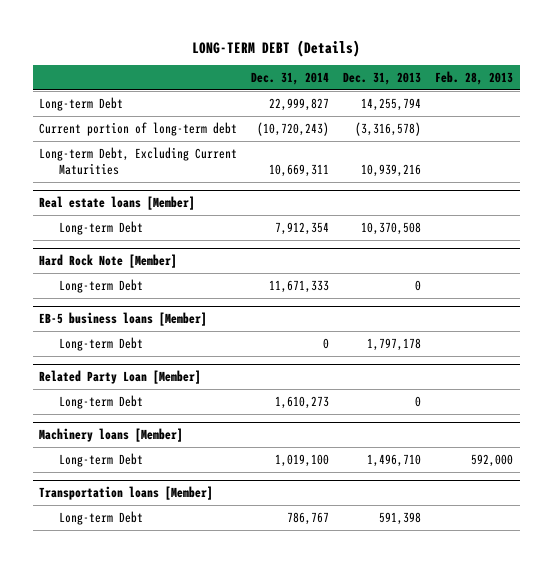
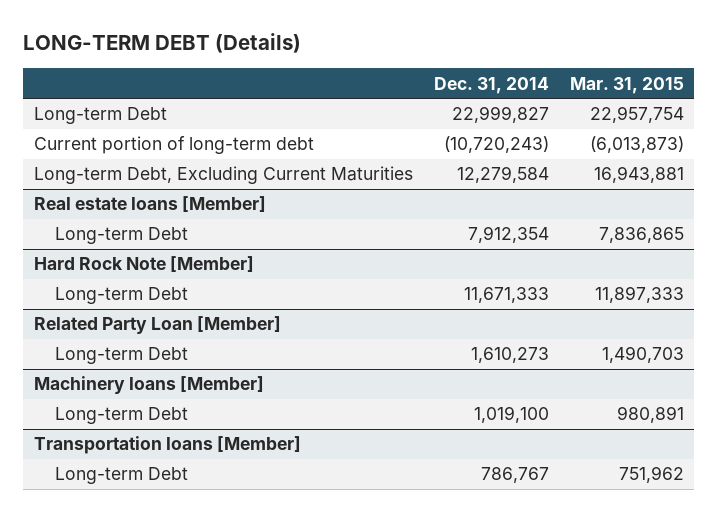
[343,72,422,86] Dec. 31, 2013 -> none
[435,71,514,86] Feb. 28, 2013 -> none
none -> [569,76,684,94] Mar. 31, 2015
[269,164,330,178] 10,669,311 -> [456,166,549,184] 12,279,584
[39,312,208,327] EB-5 business loans [Member] -> none
[59,336,144,351] Long-term Debt -> none

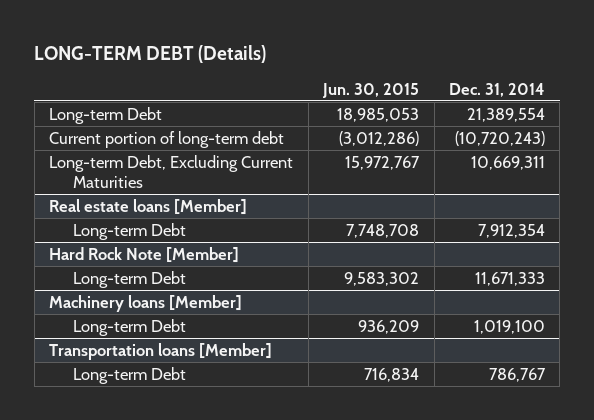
[569,76,684,94] Mar. 31, 2015 -> none
none -> [322,82,420,98] Jun. 30, 2015
[451,106,549,124] 22,999,827 -> [466,107,545,122] 21,389,554
[456,166,549,184] 12,279,584 -> [470,155,545,170] 10,669,311
[33,316,281,335] Related Party Loan [Member] -> none
[55,347,189,365] Long-term Debt -> none

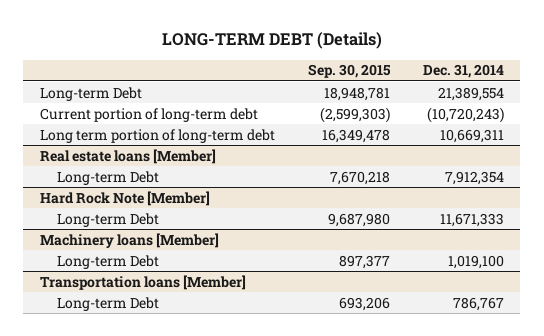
[322,82,420,98] Jun. 30, 2015 -> none
none -> [307,64,391,79] Sep. 30, 2015
[49,154,294,188] Long-term Debt, Excluding Current Maturities -> [39,128,275,143] Long term portion of long-term debt

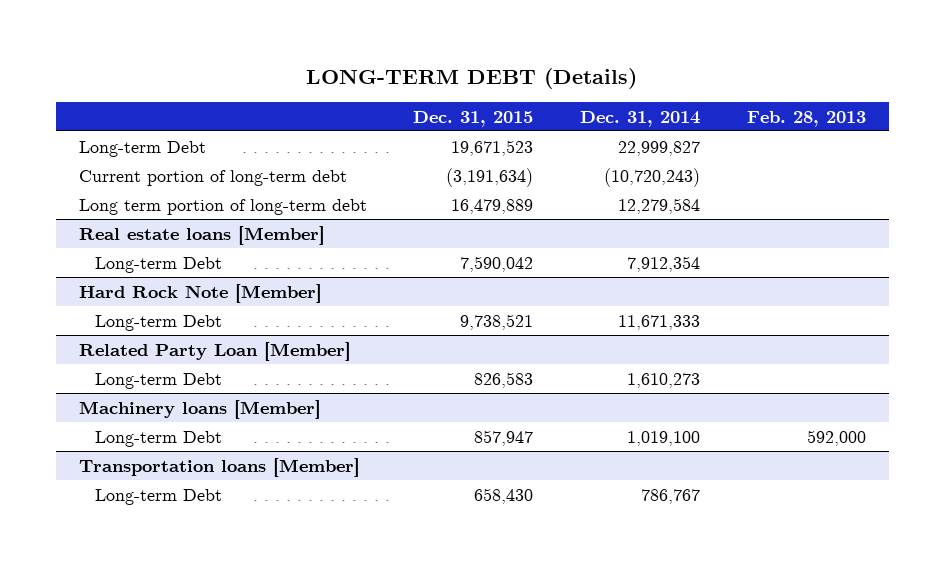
[307,64,391,79] Sep. 30, 2015 -> none
none -> [413,110,534,127] Dec. 31, 2015
none -> [746,110,866,127] Feb. 28, 2013
[437,86,504,101] 21,389,554 -> [617,140,700,156] 22,999,827
[439,128,504,143] 10,669,311 -> [617,197,700,214] 12,279,584
none -> [78,341,351,361] Related Party Loan [Member]
none -> [94,372,222,389] Long-term Debt

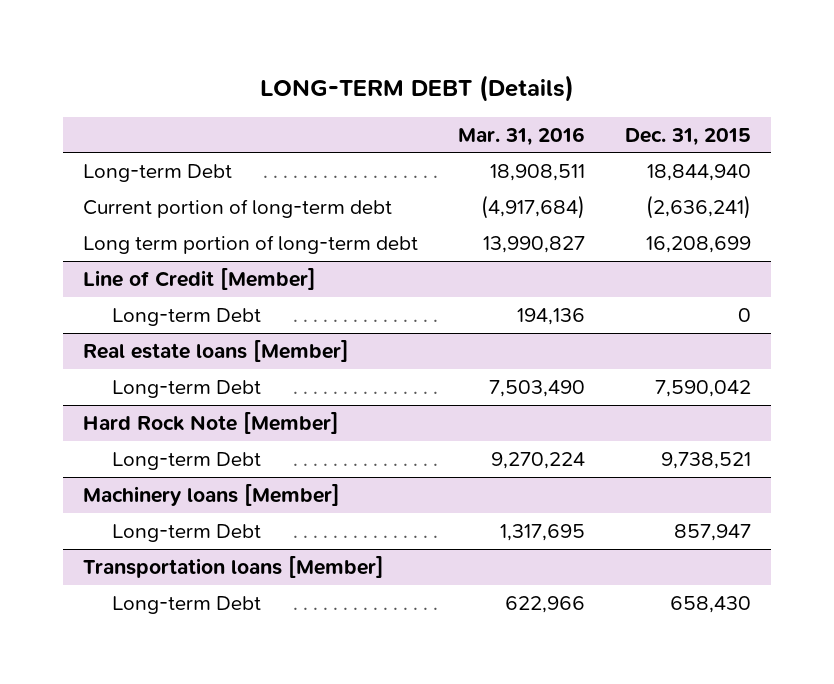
[579,110,700,127] Dec. 31, 2014 -> none
[746,110,866,127] Feb. 28, 2013 -> none
none -> [457,126,585,146] Mar. 31, 2016
[451,139,534,156] 19,671,523 -> [647,163,752,181] 18,844,940
[446,167,534,187] (3,191,634) -> [646,194,752,219] (2,636,241)
[451,198,534,214] 16,479,889 -> [646,235,752,253] 16,208,699
none -> [82,267,316,290] Line of Credit [Member]
none -> [112,307,262,326] Long-term Debt
[78,341,351,361] Related Party Loan [Member] -> none
[94,372,222,389] Long-term Debt -> none

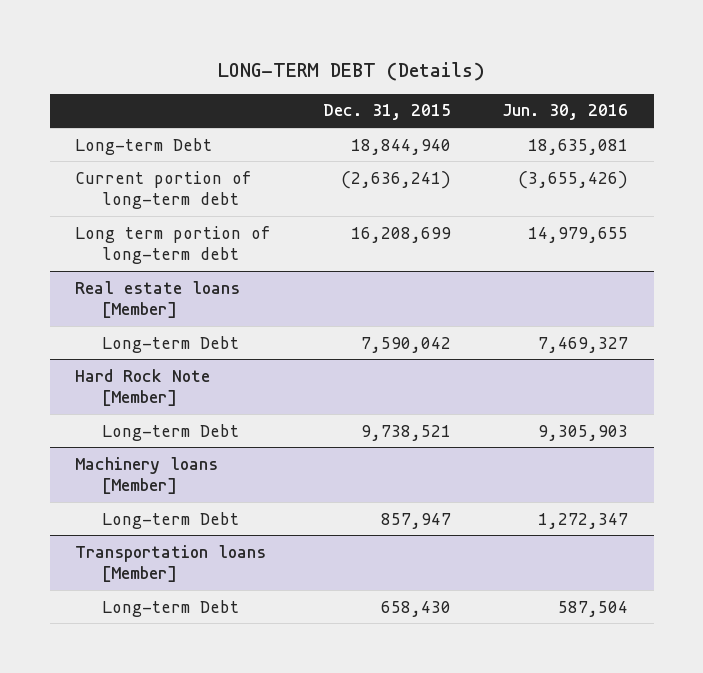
[457,126,585,146] Mar. 31, 2016 -> none
none -> [502,104,629,121] Jun. 30, 2016
[82,267,316,290] Line of Credit [Member] -> none
[112,307,262,326] Long-term Debt -> none

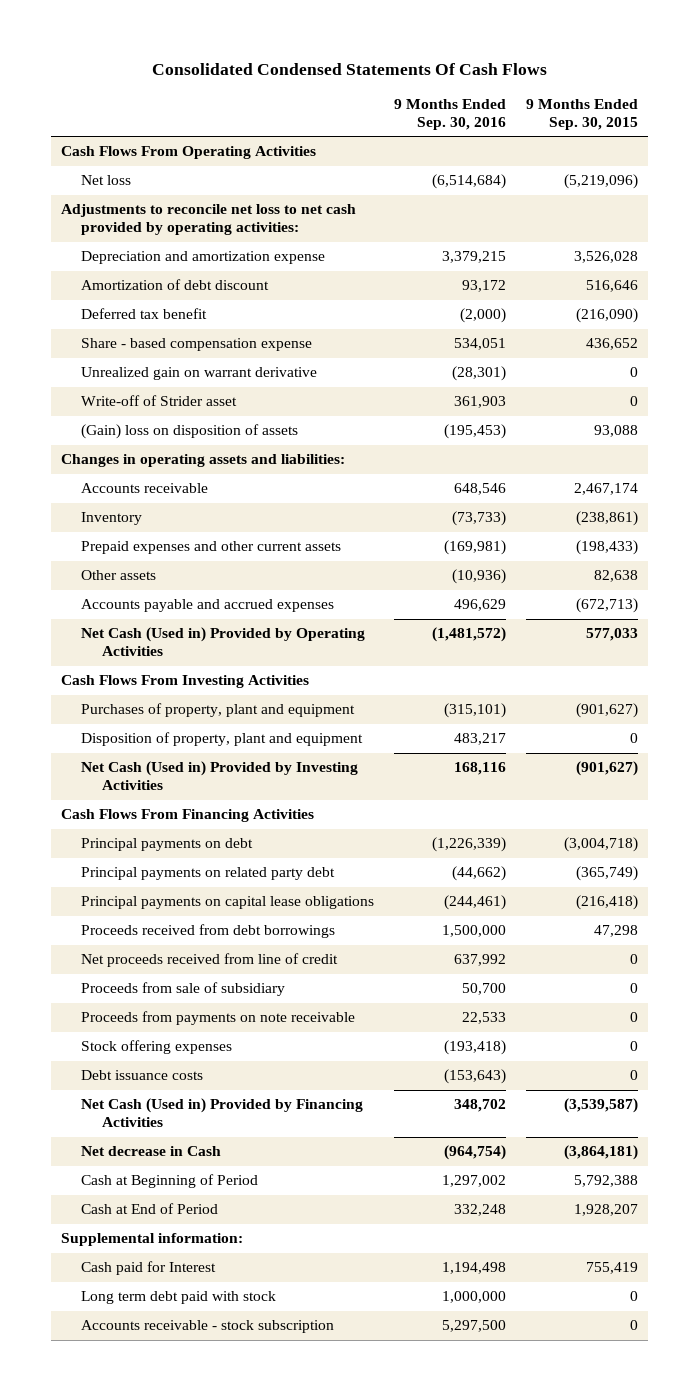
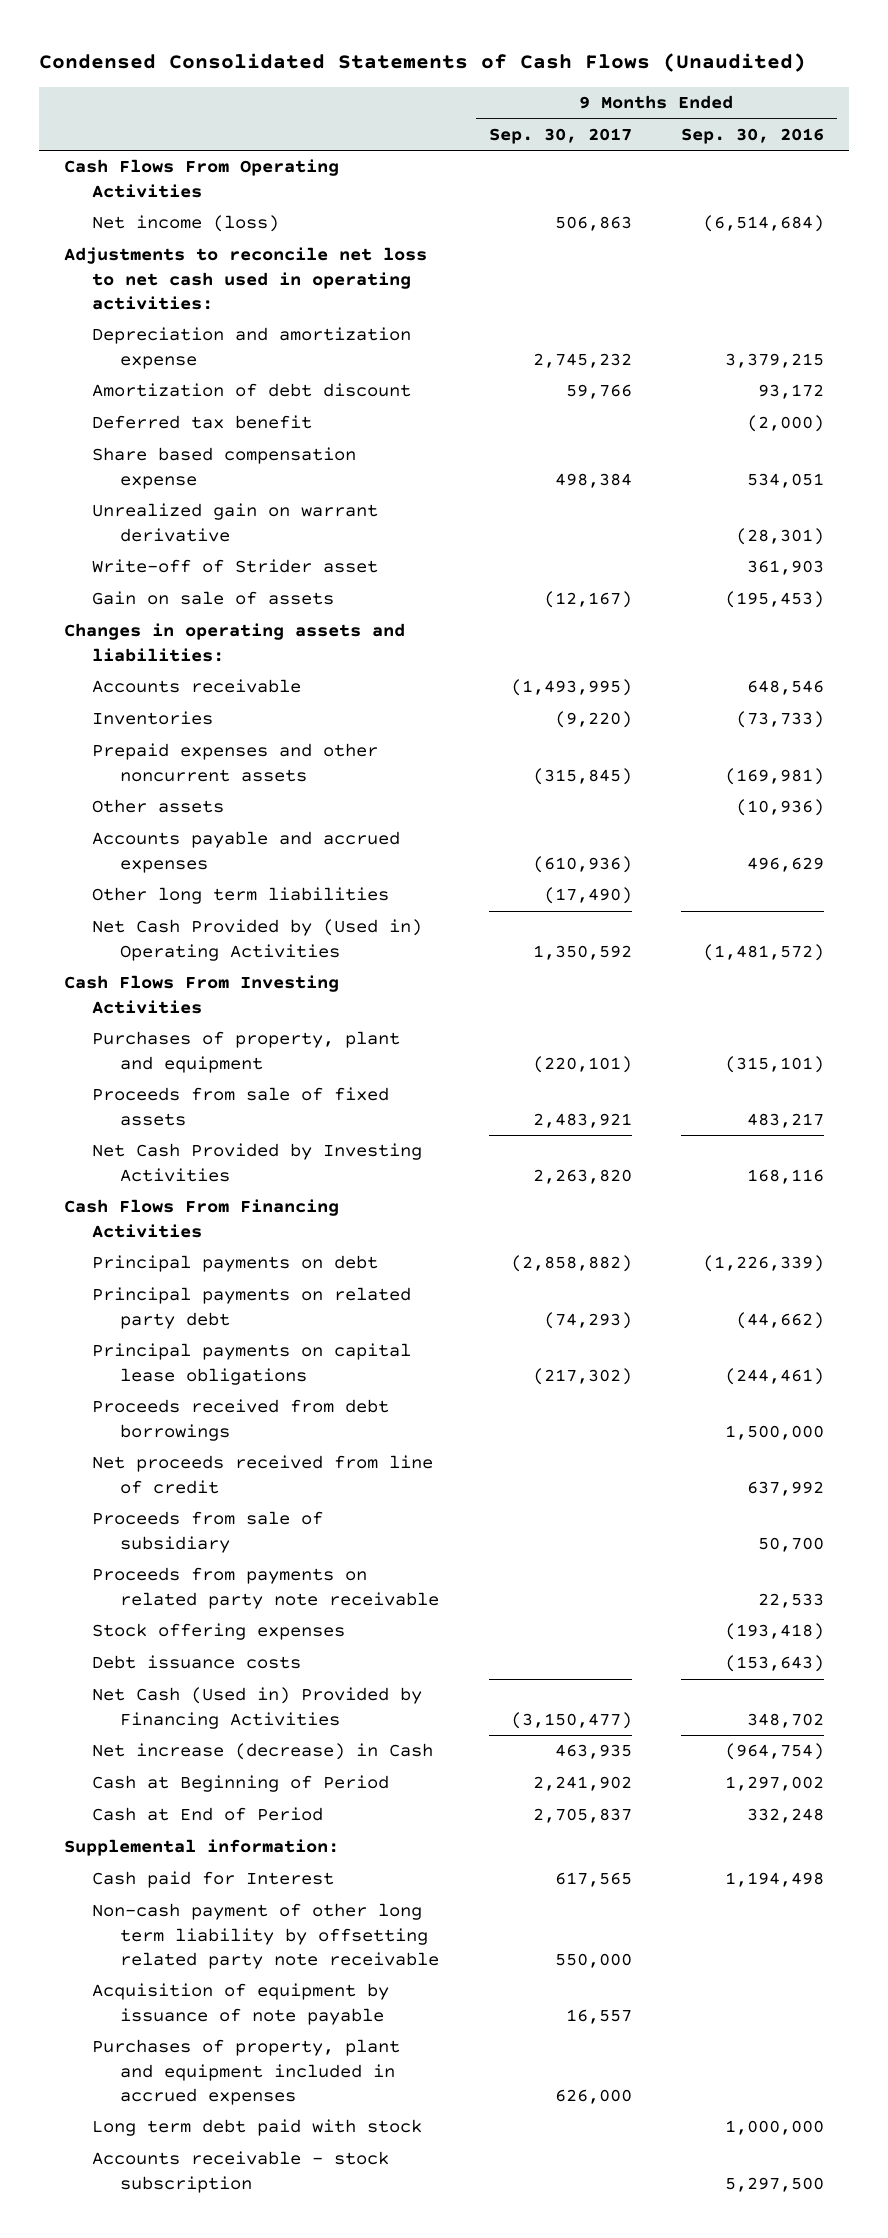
[151,62,547,75] Consolidated Condensed Statements Of Cash Flows -> [39,53,807,73] Condensed Consolidated Statements of Cash Flows (Unaudited)
[526,99,639,130] 9 Months Ended Sep. 30, 2015 -> none
none -> [488,128,632,145] Sep. 30, 2017
[81,175,132,186] Net loss -> [91,215,279,233] Net income (loss)
[60,204,356,236] Adjustments to reconcile net loss to net cash provided by operating activities: -> [63,247,427,311] Adjustments to reconcile net loss to net cash used in operating activities:
[81,338,313,352] Share - based compensation expense -> [91,447,356,489] Share based compensation expense
[81,424,299,440] (Gain) loss on disposition of assets -> [91,591,334,606] Gain on sale of assets
[81,512,143,526] Inventory -> [91,711,213,726] Inventories
[81,541,342,555] Prepaid expenses and other current assets -> [91,743,378,782] Prepaid expenses and other noncurrent assets
none -> [91,887,389,905] Other long term liabilities
[81,627,366,657] Net Cash (Used in) Provided by Operating Activities -> [91,919,422,961] Net Cash Provided by (Used in) Operating Activities
[81,732,364,747] Disposition of property, plant and equipment -> [91,1087,389,1126] Proceeds from sale of fixed assets
[81,761,359,791] Net Cash (Used in) Provided by Investing Activities -> [91,1143,422,1182] Net Cash Provided by Investing Activities
[81,1011,356,1026] Proceeds from payments on note receivable -> [91,1567,439,1609] Proceeds from payments on related party note receivable
[81,1146,222,1157] Net decrease in Cash -> [91,1743,433,1761] Net increase (decrease) in Cash
none -> [91,1903,439,1970] Non-cash payment of other long term liability by offsetting related party note receivable
none -> [91,1983,389,2025] Acquisition of equipment by issuance of note payable
none -> [91,2039,400,2106] Purchases of property, plant and equipment included in accrued expenses

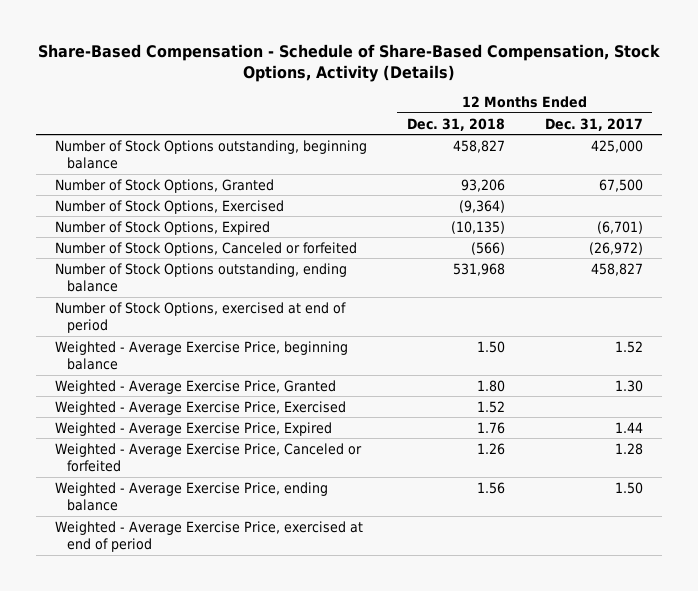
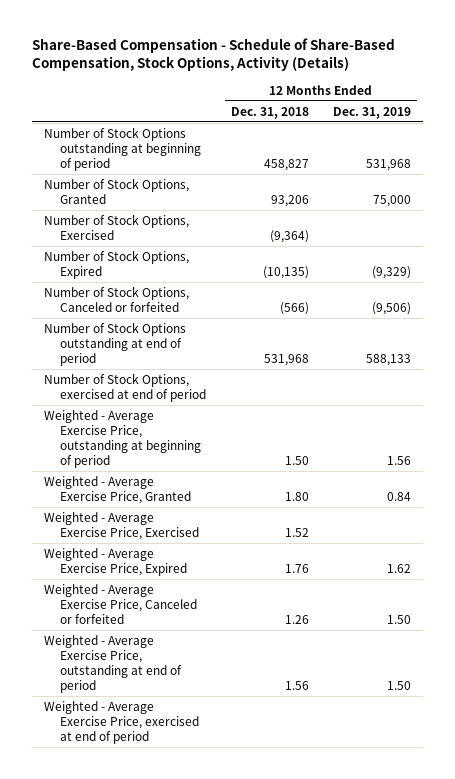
[544,117,643,131] Dec. 31, 2017 -> none
none -> [333,106,412,119] Dec. 31, 2019
[55,139,368,169] Number of Stock Options outstanding, beginning balance -> [43,126,202,171] Number of Stock Options outstanding at beginning of period
[55,262,348,292] Number of Stock Options outstanding, ending balance -> [43,321,186,366] Number of Stock Options outstanding at end of period
[55,340,349,370] Weighted - Average Exercise Price, beginning balance -> [43,409,202,468] Weighted - Average Exercise Price, outstanding at beginning of period
[55,481,329,511] Weighted - Average Exercise Price, ending balance -> [43,634,183,693] Weighted - Average Exercise Price, outstanding at end of period

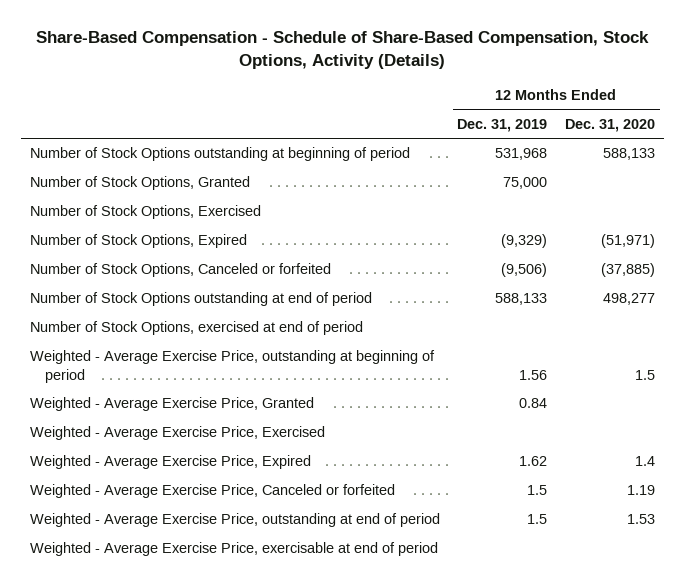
[230,106,309,119] Dec. 31, 2018 -> none
none -> [565,118,656,132] Dec. 31, 2020
[387,614,412,624] 1.50 -> [527,485,548,496] 1.5
[387,680,412,690] 1.50 -> [527,514,548,525] 1.5
[43,700,200,744] Weighted - Average Exercise Price, exercised at end of period -> [29,542,438,557] Weighted - Average Exercise Price, exercisable at end of period

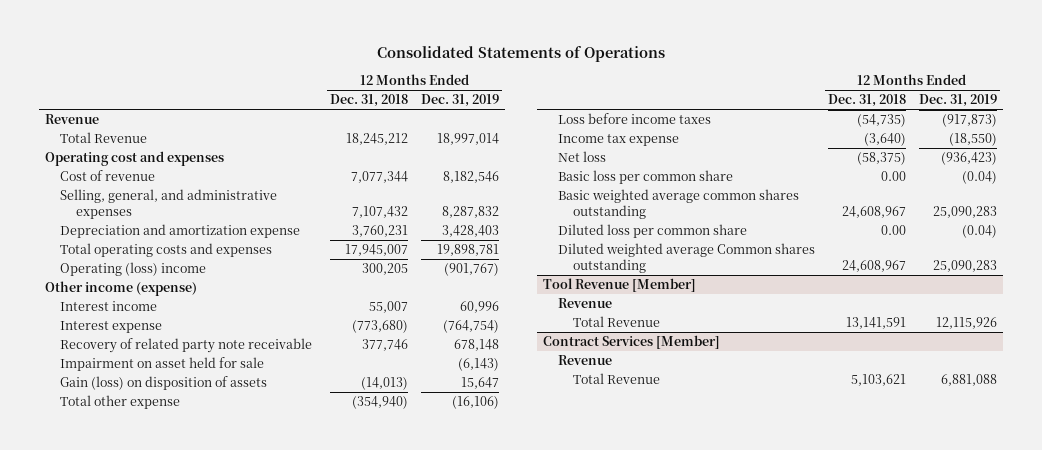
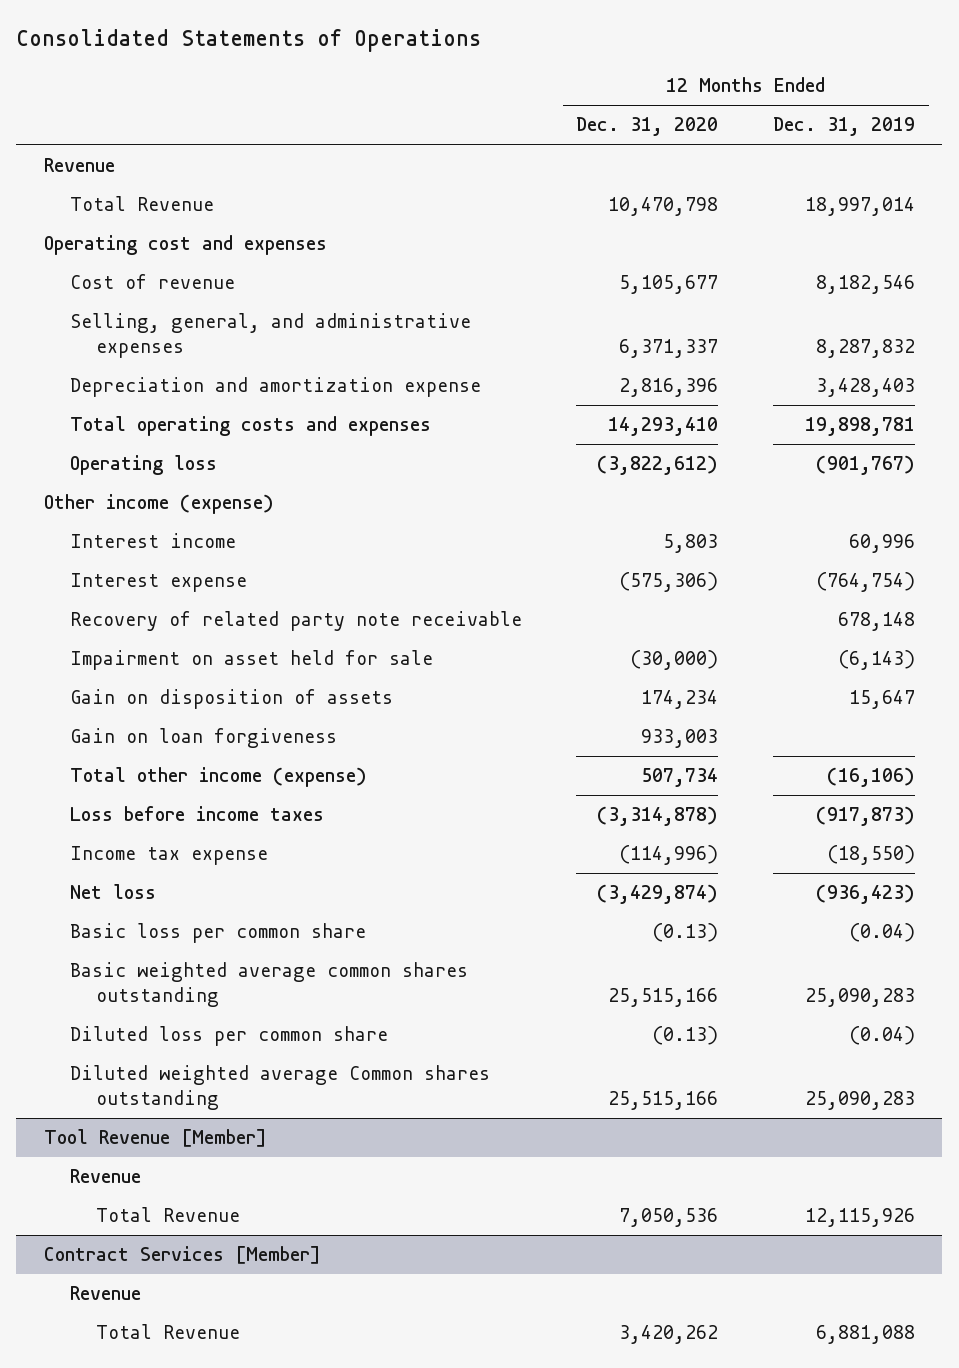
[330,94,409,108] Dec. 31, 2018 -> none
none -> [576,117,719,137] Dec. 31, 2020
[60,262,207,277] Operating (loss) income -> [69,455,217,476] Operating loss
[60,376,268,391] Gain (loss) on disposition of assets -> [69,689,393,710] Gain on disposition of assets
none -> [69,728,337,749] Gain on loan forgiveness
[60,395,181,410] Total other expense -> [69,767,367,788] Total other income (expense)

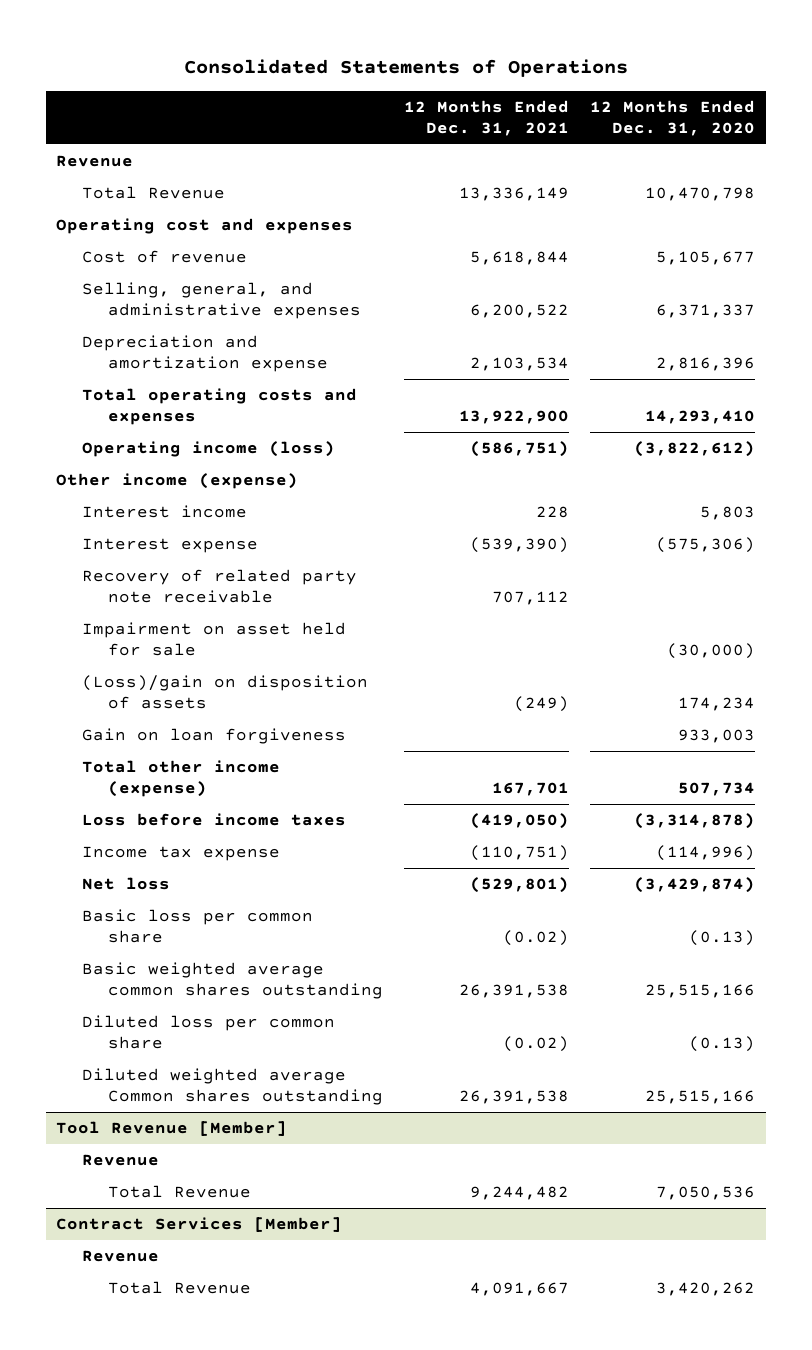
[772,117,915,137] Dec. 31, 2019 -> none
none -> [404,100,570,136] 12 Months Ended Dec. 31, 2021
[69,455,217,476] Operating loss -> [82,441,336,458] Operating income (loss)
[69,689,393,710] Gain on disposition of assets -> [82,675,369,709] (Loss)/gain on disposition of assets

